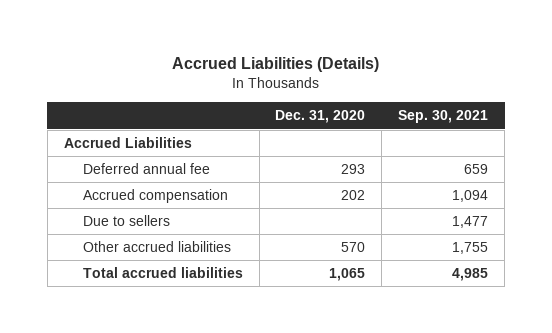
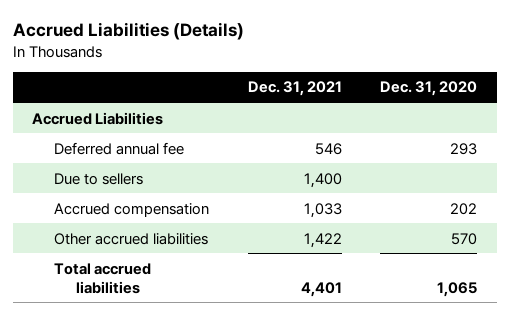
[398,110,489,124] Sep. 30, 2021 -> none
none -> [247,81,342,97] Dec. 31, 2021
[82,189,228,204] Accrued compensation -> [54,202,210,217] Accrued compensation

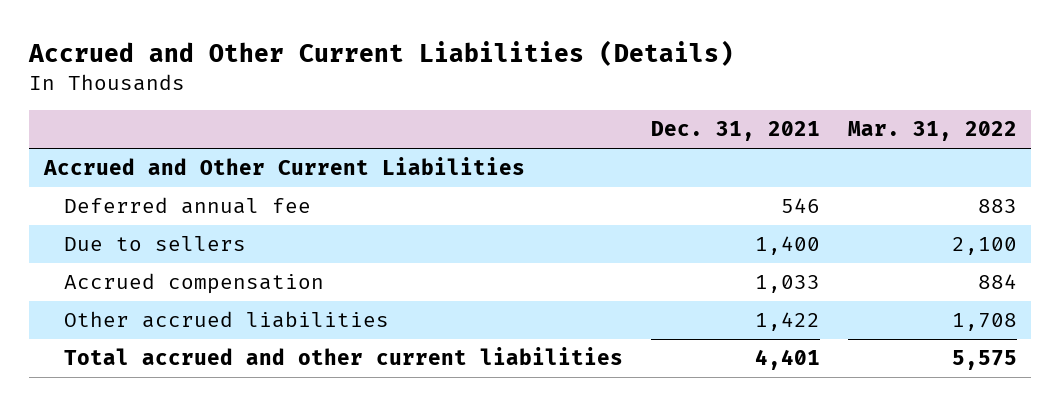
[12,22,244,41] Accrued Liabilities (Details) -> [28,39,735,66] Accrued and Other Current Liabilities (Details)
[380,81,478,97] Dec. 31, 2020 -> none
none -> [848,121,1018,142] Mar. 31, 2022
[32,111,164,125] Accrued Liabilities -> [42,157,525,176] Accrued and Other Current Liabilities
[54,262,152,294] Total accrued liabilities -> [63,347,623,366] Total accrued and other current liabilities

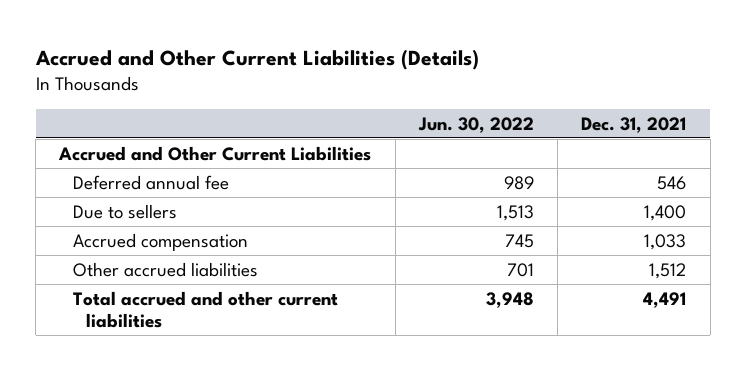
[848,121,1018,142] Mar. 31, 2022 -> none
none -> [417,116,534,133] Jun. 30, 2022
[754,312,820,332] 1,422 -> [649,262,687,279] 1,512
[754,349,820,371] 4,401 -> [643,291,687,308] 4,491

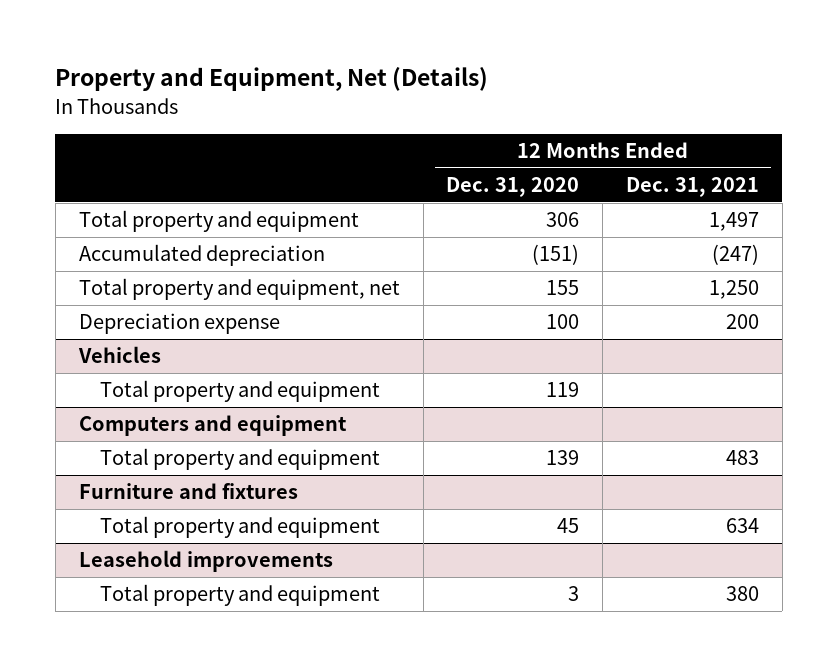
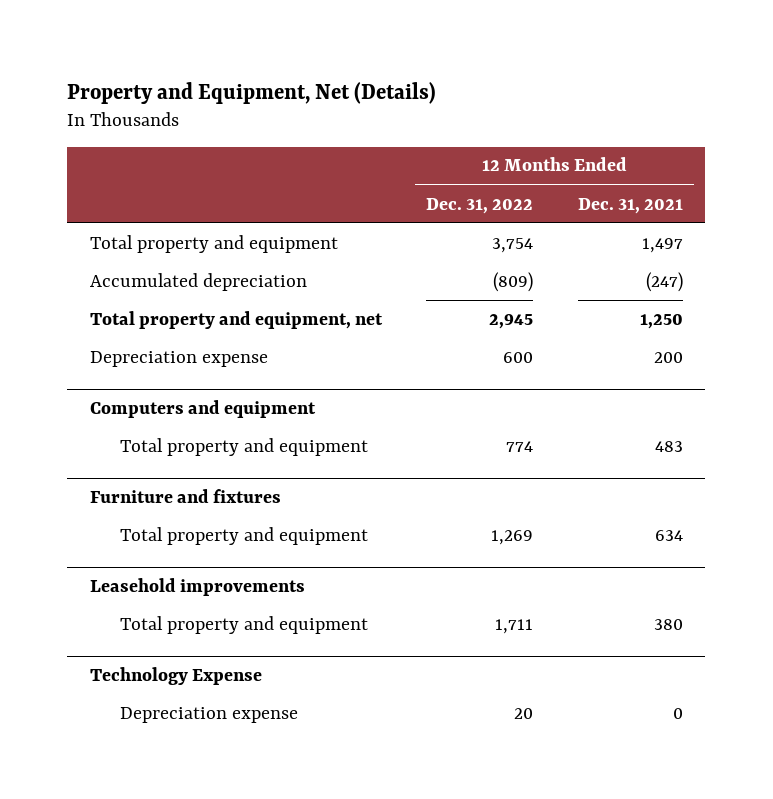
[446,176,580,197] Dec. 31, 2020 -> none
none -> [426,197,534,214] Dec. 31, 2022
[77,346,161,364] Vehicles -> none
[100,380,381,403] Total property and equipment -> none
none -> [89,667,262,686] Technology Expense
none -> [119,706,298,723] Depreciation expense

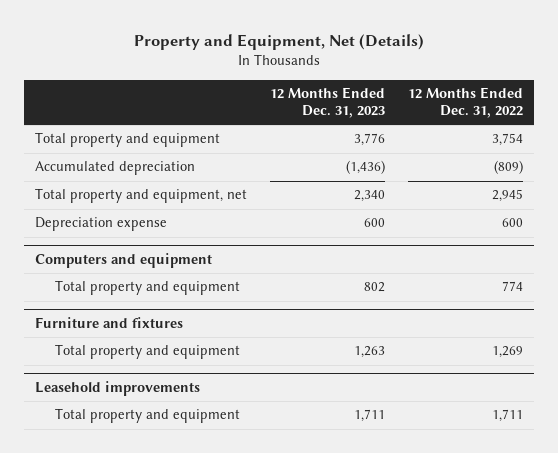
[577,197,683,214] Dec. 31, 2021 -> none
none -> [269,87,385,118] 12 Months Ended Dec. 31, 2023
[89,667,262,686] Technology Expense -> none
[119,706,298,723] Depreciation expense -> none

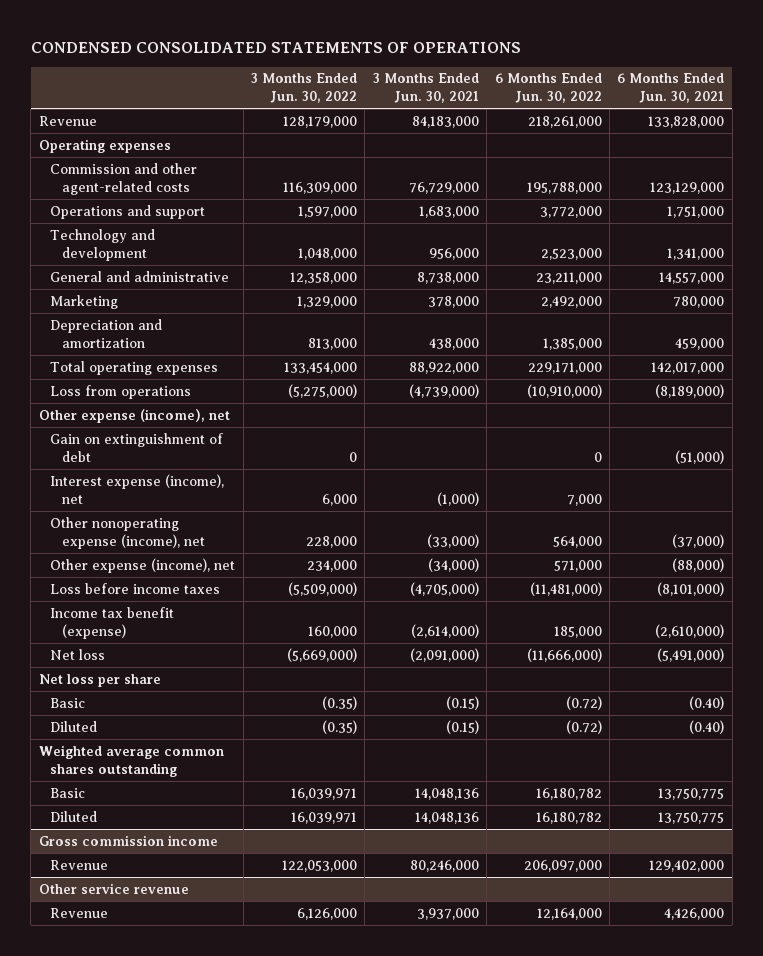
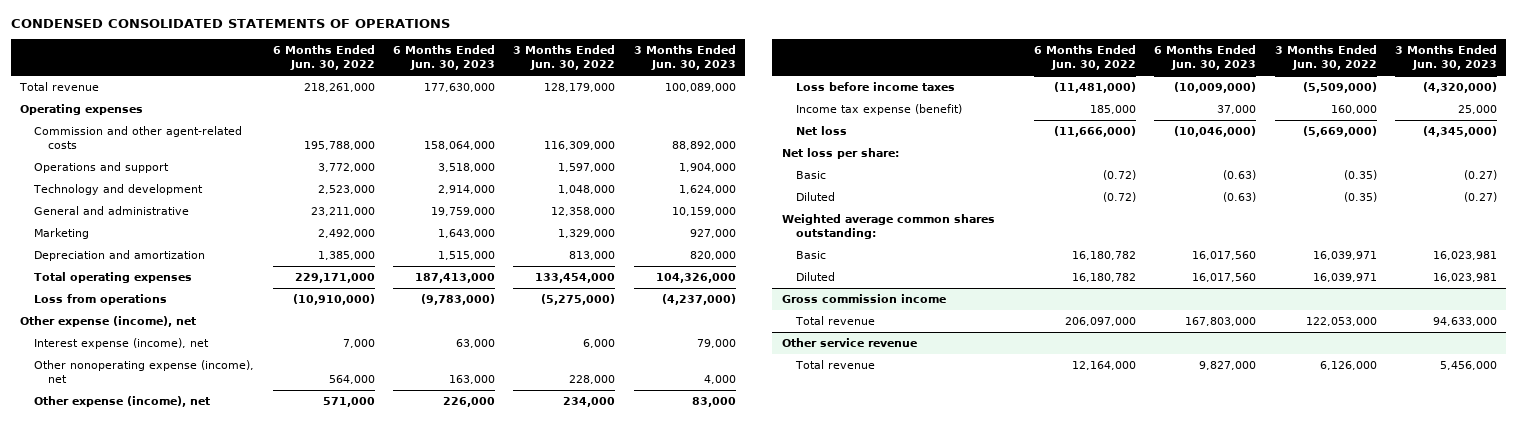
[372,73,479,104] 3 Months Ended Jun. 30, 2021 -> none
[617,73,725,104] 6 Months Ended Jun. 30, 2021 -> none
none -> [392,45,495,71] 6 Months Ended Jun. 30, 2023
none -> [633,45,736,71] 3 Months Ended Jun. 30, 2023
[38,115,97,126] Revenue -> [19,81,100,91] Total revenue
[50,432,224,462] Gain on extinguishment of debt -> none
[50,606,175,639] Income tax benefit (expense) -> [795,103,962,115] Income tax expense (benefit)
[38,673,161,687] Net loss per share -> [781,147,899,159] Net loss per share:
[38,744,224,777] Weighted average common shares outstanding -> [781,213,995,239] Weighted average common shares outstanding:
[50,859,109,870] Revenue -> [794,315,875,325] Total revenue
[50,907,109,918] Revenue -> [794,359,875,369] Total revenue

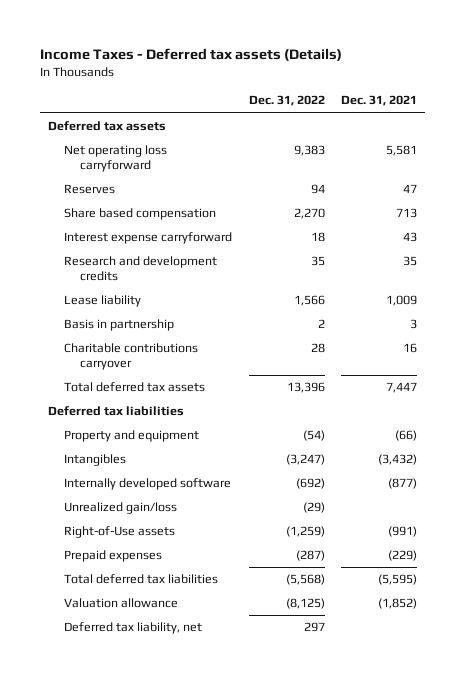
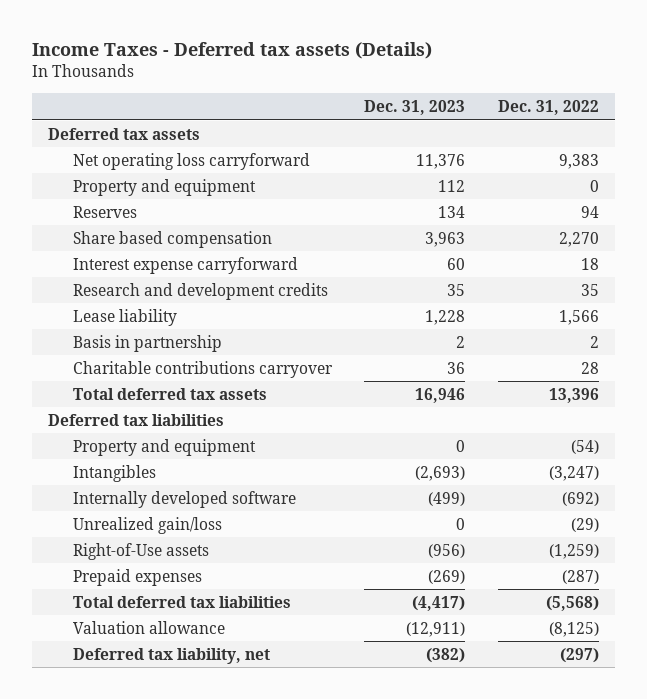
[341,95,418,107] Dec. 31, 2021 -> none
none -> [364,99,466,115] Dec. 31, 2023
none -> [72,178,256,196] Property and equipment
[303,622,325,633] 297 -> [559,647,599,663] (297)

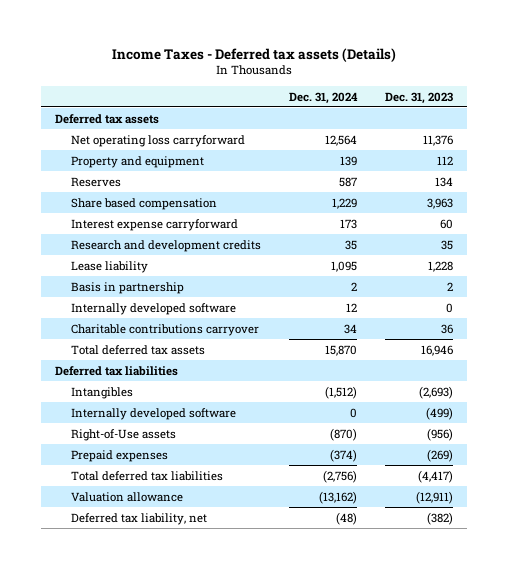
[497,99,599,115] Dec. 31, 2022 -> none
none -> [288,91,358,104] Dec. 31, 2024
none -> [70,302,236,315] Internally developed software
[72,438,256,456] Property and equipment -> none
[72,516,222,534] Unrealized gain/loss -> none

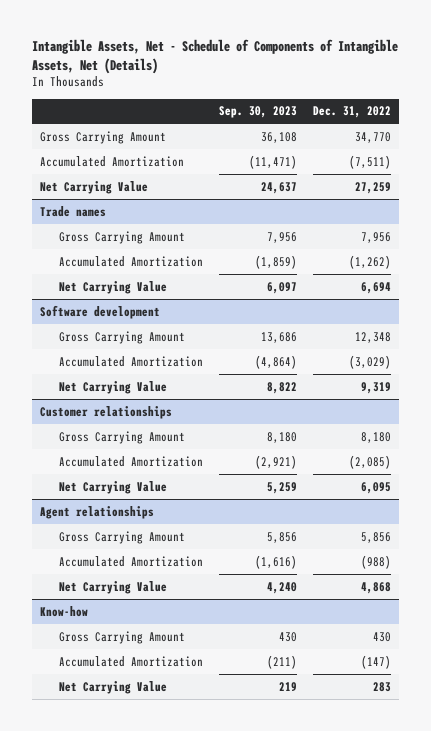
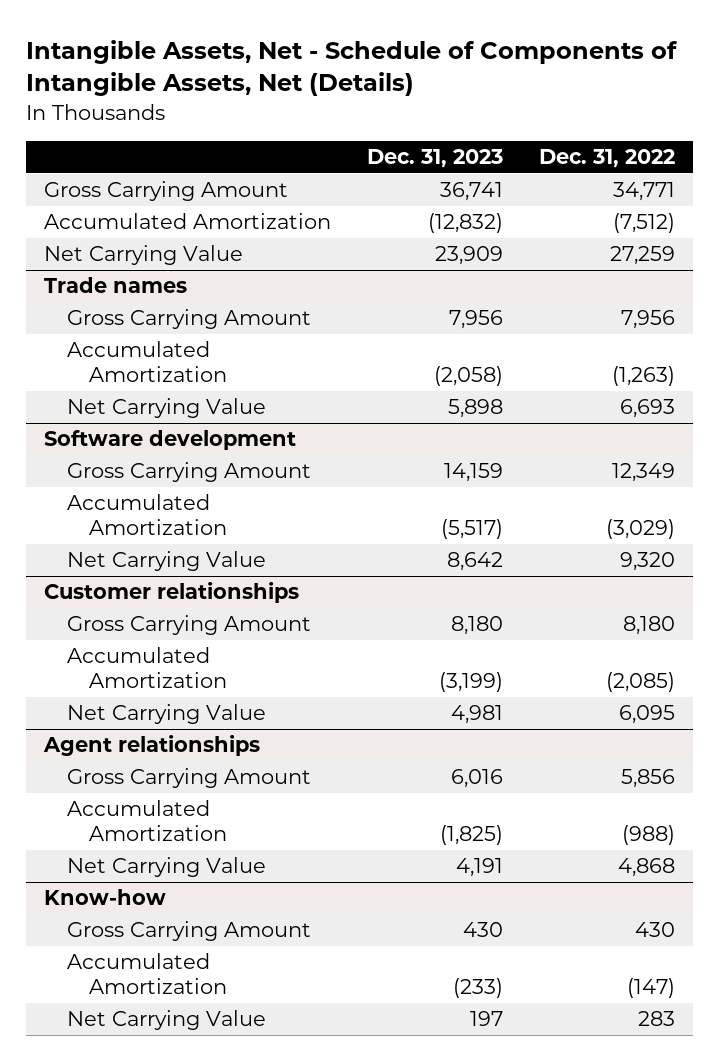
[218,106,297,119] Sep. 30, 2023 -> none
none -> [366,149,503,169] Dec. 31, 2023
[354,131,391,143] 34,770 -> [612,182,675,202] 34,771
[348,154,391,169] (7,511) -> [612,213,675,234] (7,512)
[348,254,391,269] (1,262) -> [611,366,675,387] (1,263)
[360,281,391,294] 6,694 -> [619,399,675,419] 6,693
[354,331,391,343] 12,348 -> [611,463,675,483] 12,349
[360,381,391,394] 9,319 -> [619,552,675,572] 9,320

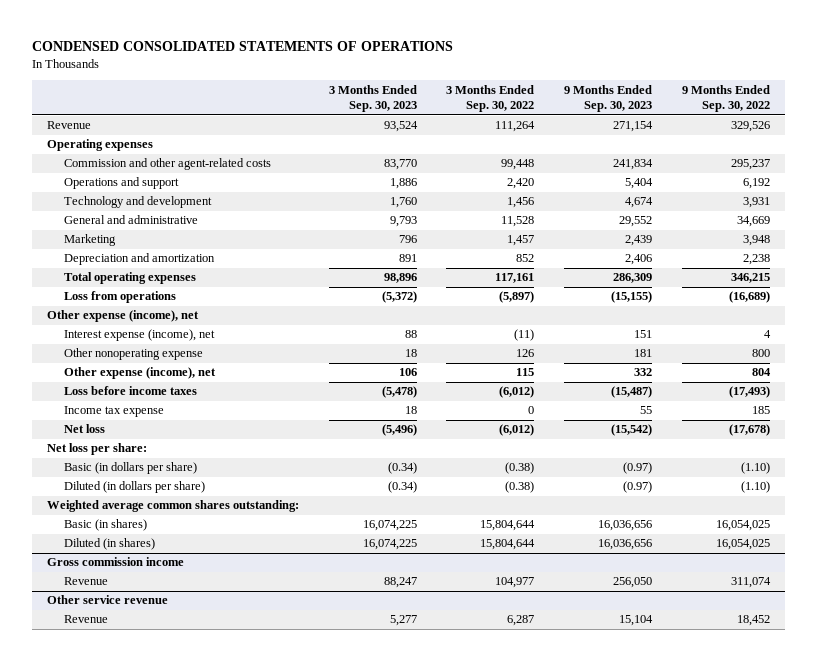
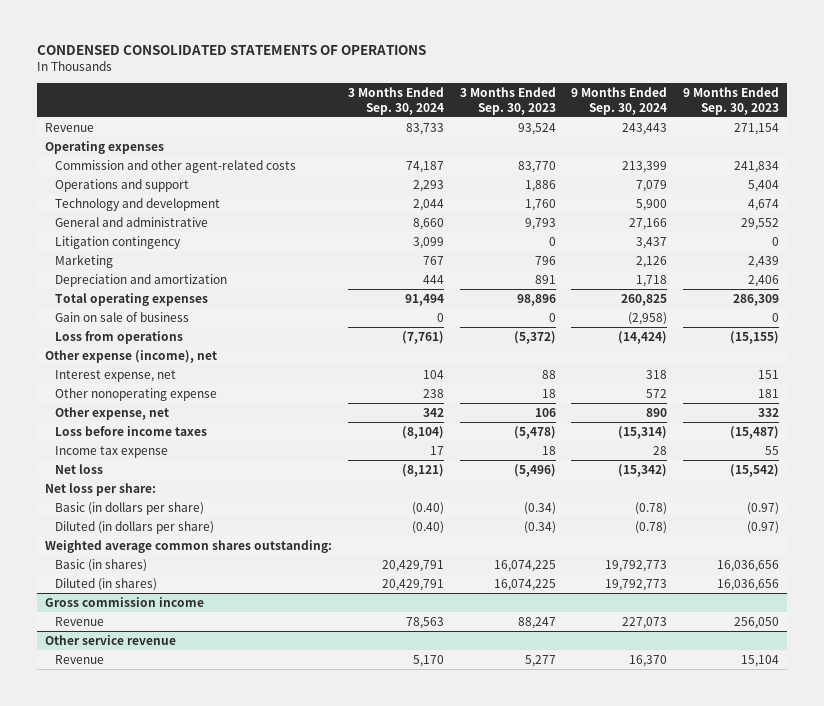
[446,84,535,113] 3 Months Ended Sep. 30, 2022 -> none
[682,84,771,113] 9 Months Ended Sep. 30, 2022 -> none
none -> [347,87,444,115] 3 Months Ended Sep. 30, 2024
none -> [571,87,668,115] 9 Months Ended Sep. 30, 2024
none -> [54,235,181,249] Litigation contingency
none -> [54,311,189,322] Gain on sale of business
[63,329,215,342] Interest expense (income), net -> [54,369,176,382] Interest expense, net
[63,367,216,380] Other expense (income), net -> [54,406,169,420] Other expense, net

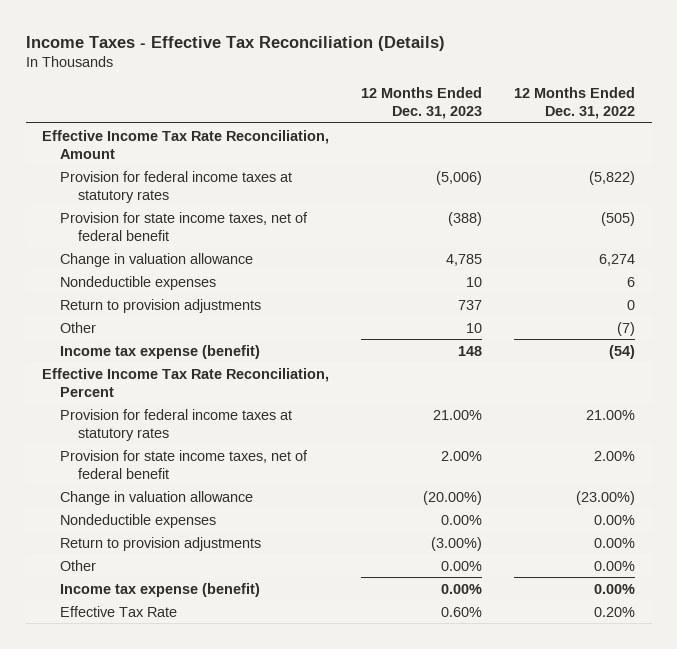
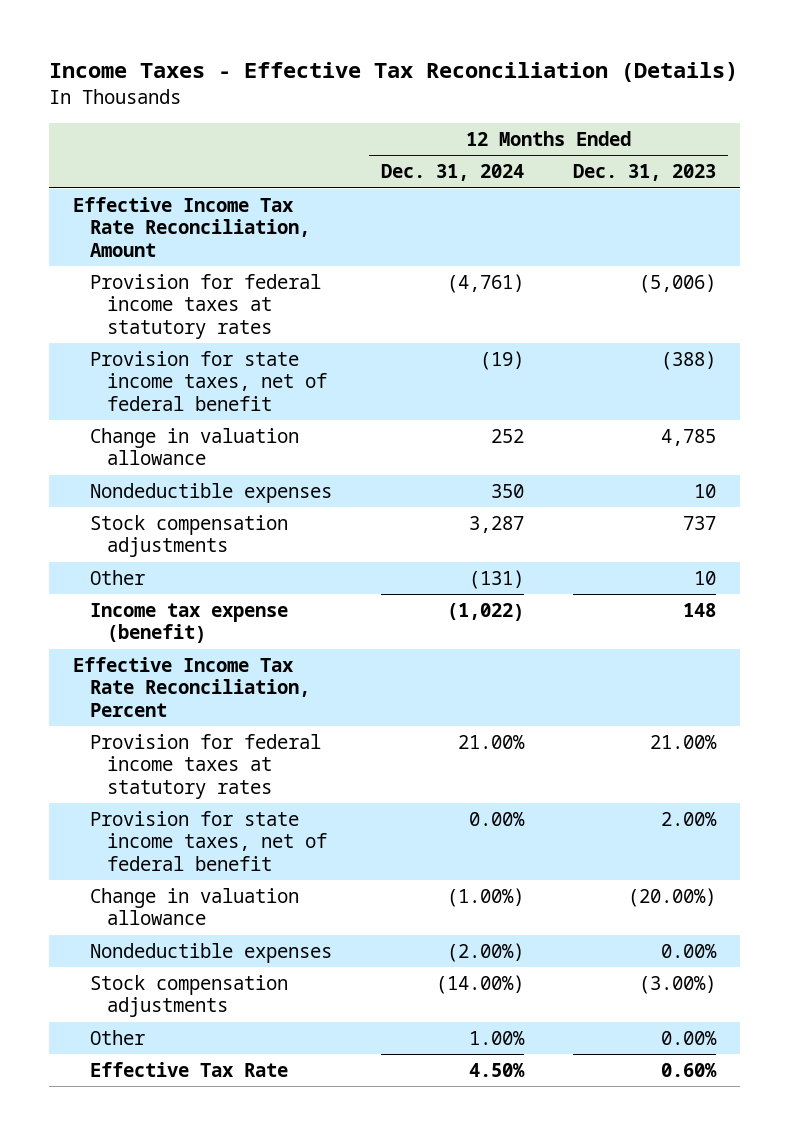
[514,87,636,120] 12 Months Ended Dec. 31, 2022 -> none
none -> [381,164,525,182] Dec. 31, 2024
[59,298,261,313] Return to provision adjustments -> [90,514,289,558] Stock compensation adjustments
[59,536,261,551] Return to provision adjustments -> none
none -> [90,974,289,1018] Stock compensation adjustments
[59,582,260,597] Income tax expense (benefit) -> none

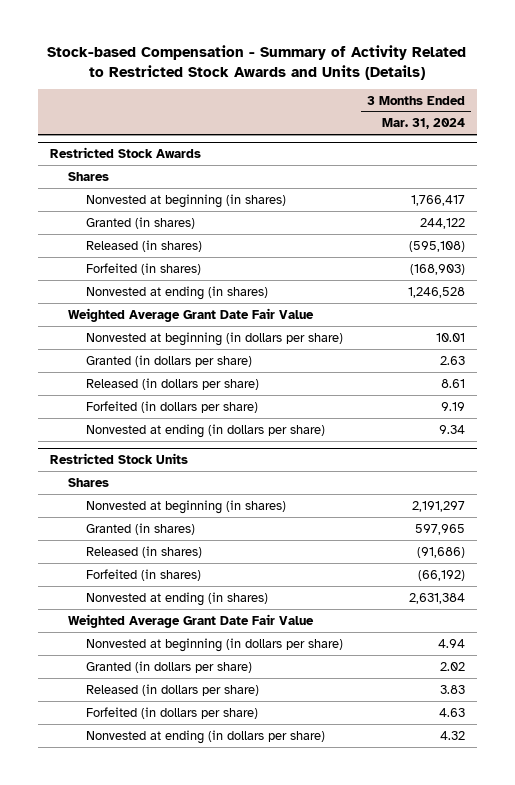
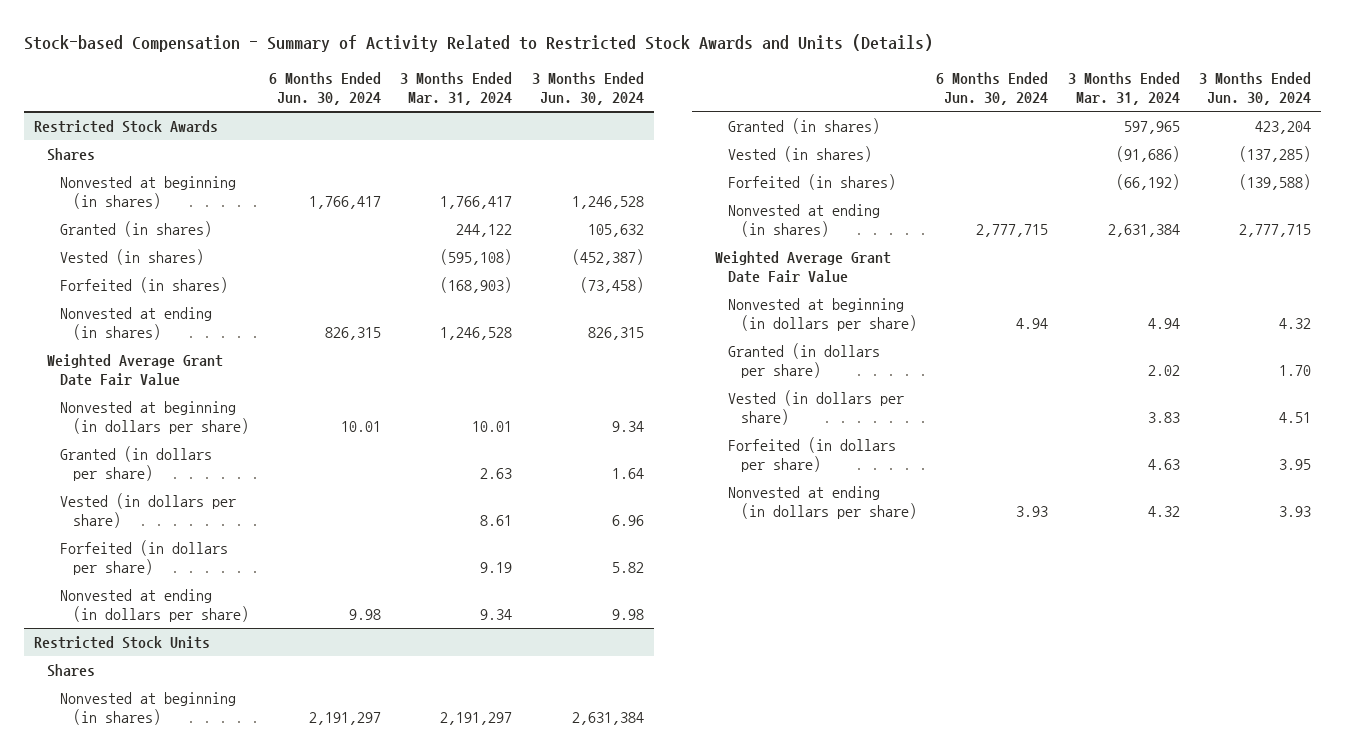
none -> [268,71,381,105] 6 Months Ended Jun. 30, 2024
none -> [531,71,644,105] 3 Months Ended Jun. 30, 2024
[86,239,203,252] Released (in shares) -> [60,249,205,266] Vested (in shares)
[86,377,260,390] Released (in dollars per share) -> [60,493,237,528] Vested (in dollars per share)
[86,545,203,558] Released (in shares) -> [727,146,872,163] Vested (in shares)
[86,683,260,696] Released (in dollars per share) -> [727,390,904,425] Vested (in dollars per share)

